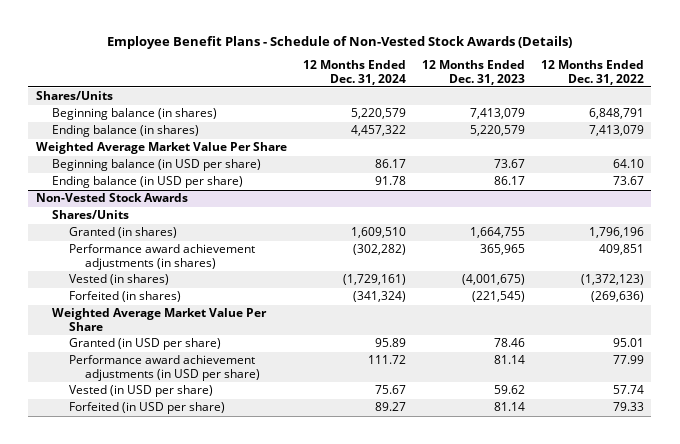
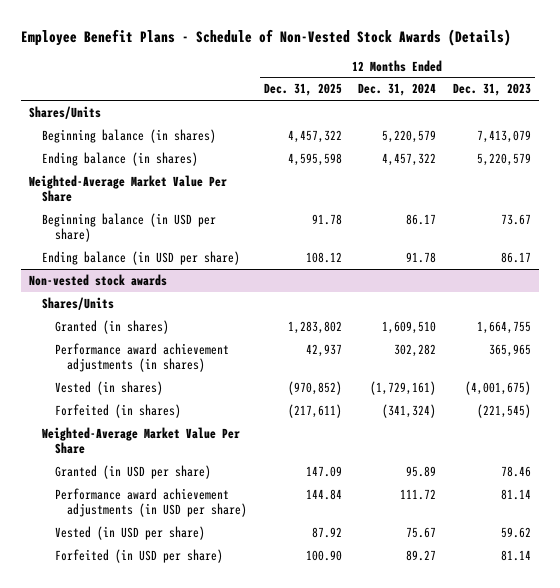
[540,60,644,85] 12 Months Ended Dec. 31, 2022 -> none
none -> [263,83,342,97] Dec. 31, 2025
[35,142,287,155] Weighted Average Market Value Per Share -> [29,174,228,203] Weighted-Average Market Value Per Share
[35,193,188,203] Non-Vested Stock Awards -> [29,273,168,286] Non-vested stock awards
[352,244,406,256] (302,282) -> [394,343,437,357] 302,282
[52,308,268,331] Weighted Average Market Value Per Share -> [42,426,241,455] Weighted-Average Market Value Per Share

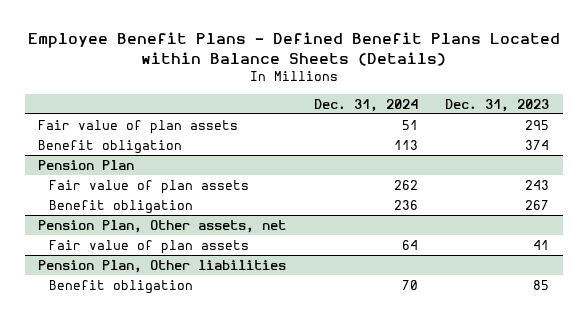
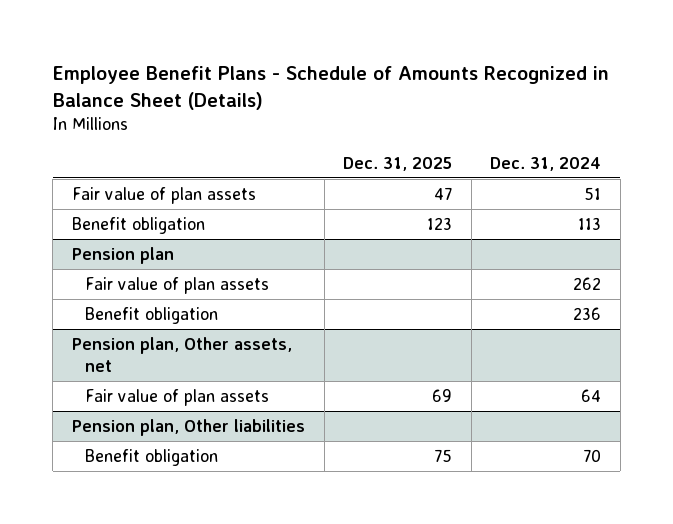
[27,32,560,66] Employee Benefit Plans - Defined Benefit Plans Located within Balance Sheets (Details) -> [52,65,609,110] Employee Benefit Plans - Schedule of Amounts Recognized in Balance Sheet (Details)
[445,98,550,112] Dec. 31, 2023 -> none
none -> [343,156,453,171] Dec. 31, 2025
[38,159,135,170] Pension Plan -> [71,246,174,264] Pension plan
[38,219,287,233] Pension Plan, Other assets, net -> [71,336,292,373] Pension plan, Other assets, net
[38,259,287,273] Pension Plan, Other liabilities -> [71,418,305,436] Pension plan, Other liabilities

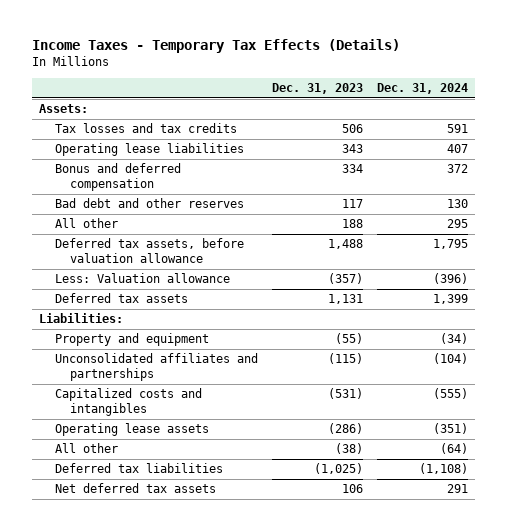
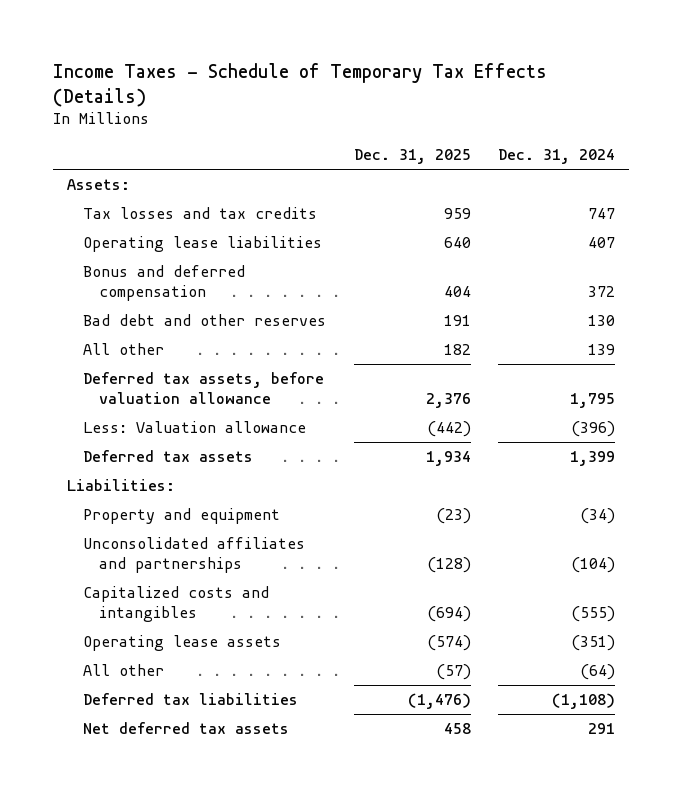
[32,39,401,54] Income Taxes - Temporary Tax Effects (Details) -> [53,62,548,107] Income Taxes - Schedule of Temporary Tax Effects (Details)
[271,83,363,95] Dec. 31, 2023 -> none
none -> [353,149,471,165] Dec. 31, 2025
[446,124,468,134] 591 -> [588,208,616,220] 747
[446,219,468,229] 295 -> [588,344,616,356] 139

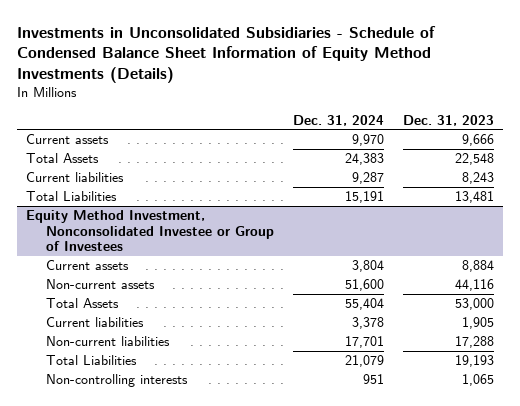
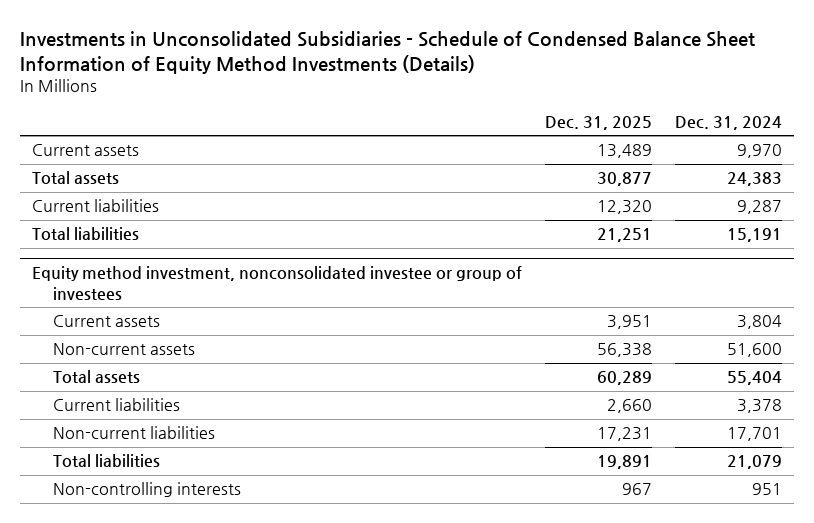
[402,114,494,126] Dec. 31, 2023 -> none
none -> [544,115,652,130] Dec. 31, 2025
[26,153,100,164] Total Assets -> [31,171,119,185] Total assets
[26,191,118,202] Total Liabilities -> [31,227,139,241] Total liabilities
[26,210,275,251] Equity Method Investment, Nonconsolidated Investee or Group of Investees -> [31,265,522,300] Equity method investment, nonconsolidated investee or group of investees
[46,298,120,309] Total Assets -> [52,370,140,384] Total assets
[46,355,138,366] Total Liabilities -> [52,454,160,468] Total liabilities

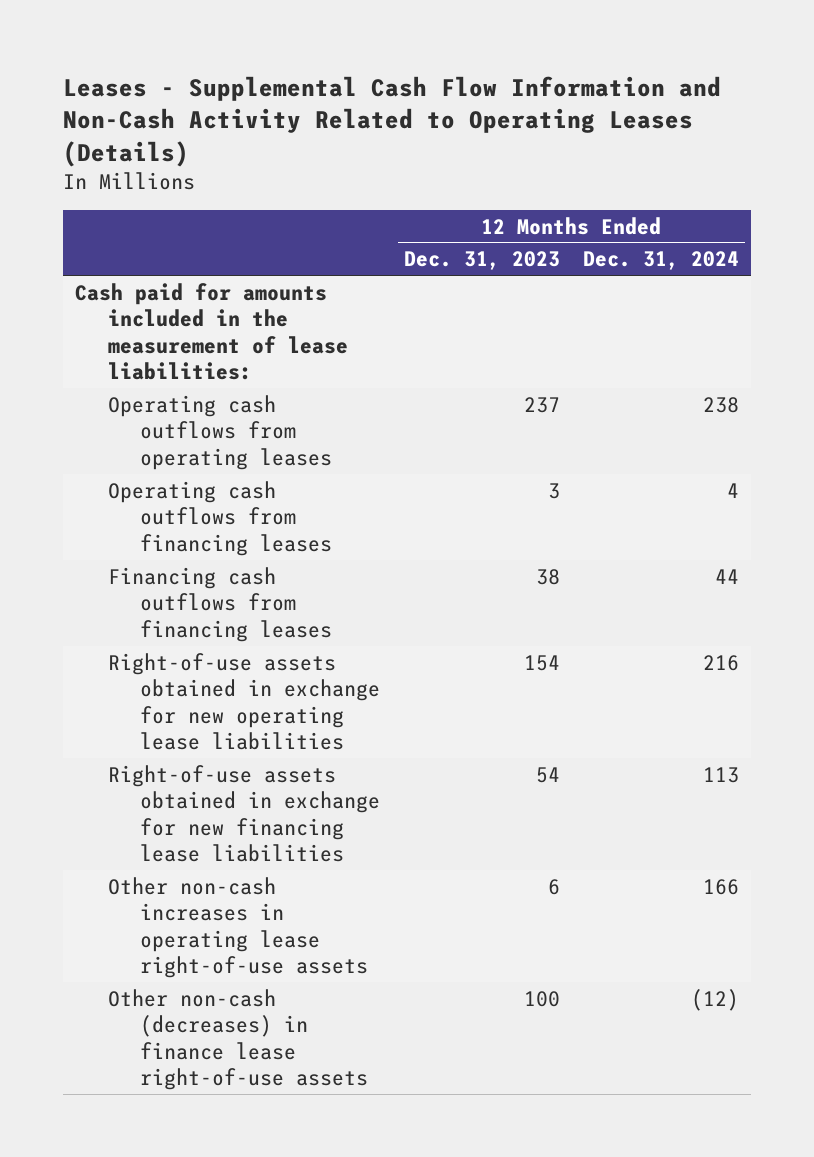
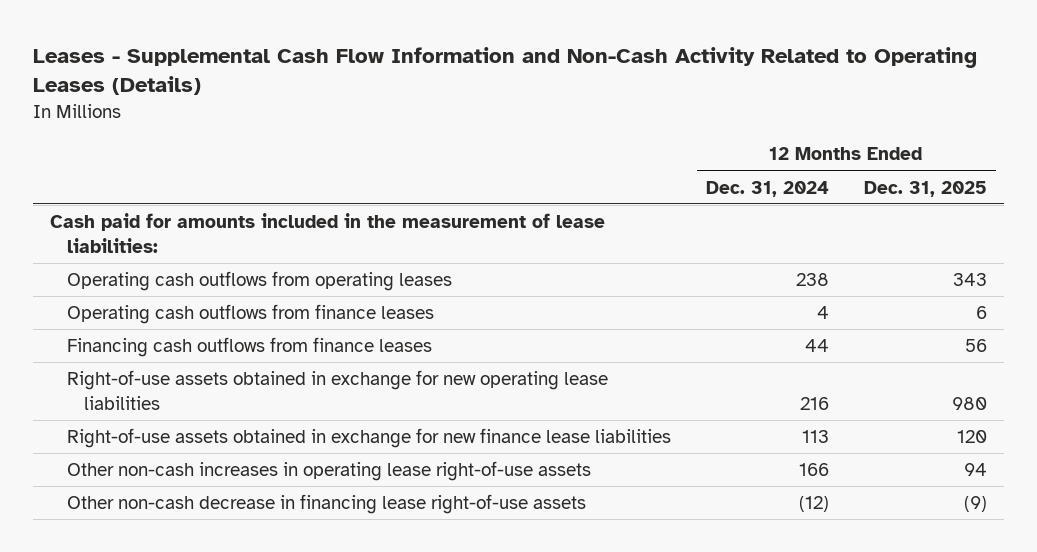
[403,251,560,271] Dec. 31, 2023 -> none
none -> [863,180,987,197] Dec. 31, 2025
[107,480,333,556] Operating cash outflows from financing leases -> [67,304,435,325] Operating cash outflows from finance leases
[107,566,333,642] Financing cash outflows from financing leases -> [67,337,433,358] Financing cash outflows from finance leases
[107,764,381,863] Right-of-use assets obtained in exchange for new financing lease liabilities -> [67,428,672,449] Right-of-use assets obtained in exchange for new finance lease liabilities
[107,988,369,1091] Other non-cash (decreases) in finance lease right-of-use assets -> [67,494,587,515] Other non-cash decrease in financing lease right-of-use assets

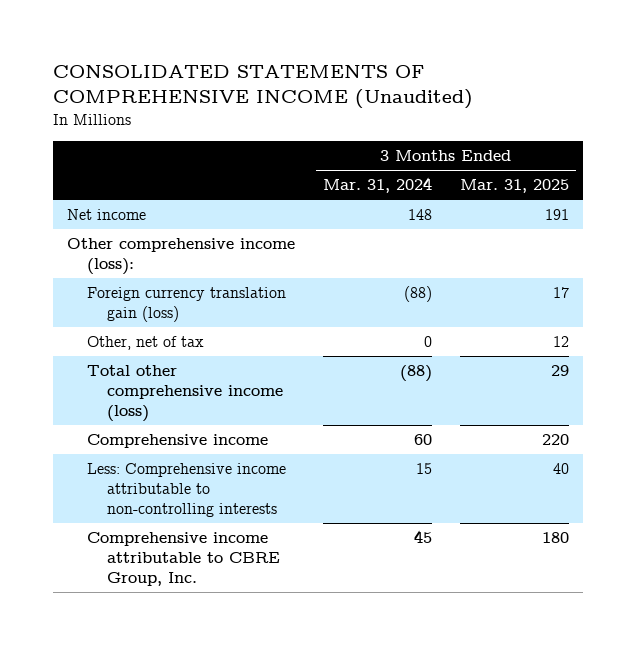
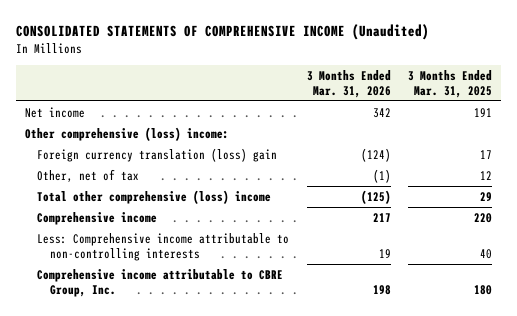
[322,177,432,194] Mar. 31, 2024 -> none
none -> [306,69,391,98] 3 Months Ended Mar. 31, 2026
[66,238,295,276] Other comprehensive income (loss): -> [24,126,229,141] Other comprehensive (loss) income:
[86,287,286,323] Foreign currency translation gain (loss) -> [37,147,278,162] Foreign currency translation (loss) gain
[86,365,284,423] Total other comprehensive income (loss) -> [37,189,272,204] Total other comprehensive (loss) income

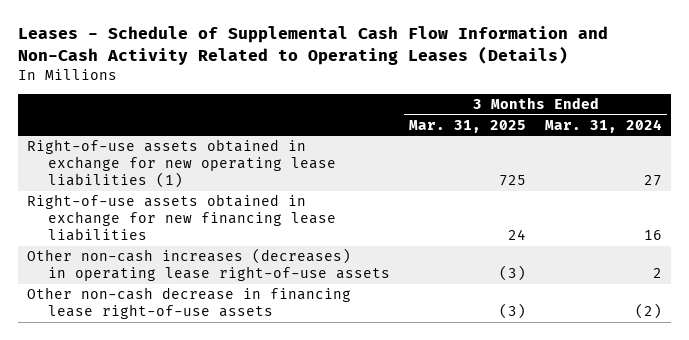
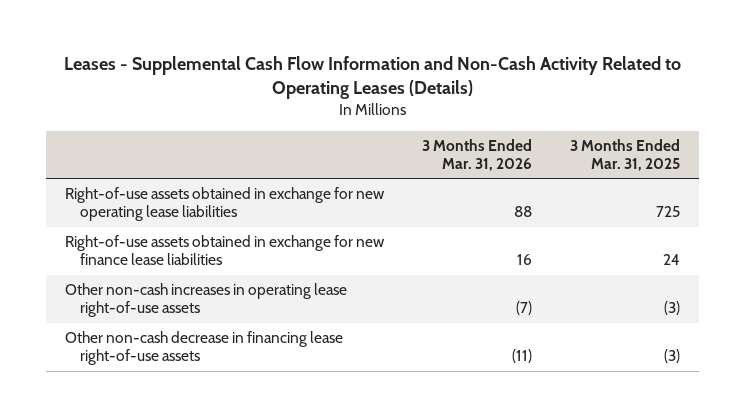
[17,26,608,66] Leases - Schedule of Supplemental Cash Flow Information and Non-Cash Activity Related to Operating Leases (Details) -> [63,56,681,100] Leases - Supplemental Cash Flow Information and Non-Cash Activity Related to Operating Leases (Details)
[545,118,663,133] Mar. 31, 2024 -> none
none -> [422,138,533,172] 3 Months Ended Mar. 31, 2026
[27,139,337,189] Right-of-use assets obtained in exchange for new operating lease liabilities (1) -> [65,187,386,222] Right-of-use assets obtained in exchange for new operating lease liabilities
[27,194,337,242] Right-of-use assets obtained in exchange for new financing lease liabilities -> [65,235,386,266] Right-of-use assets obtained in exchange for new finance lease liabilities
[27,248,391,282] Other non-cash increases (decreases) in operating lease right-of-use assets -> [65,283,348,318] Other non-cash increases in operating lease right-of-use assets

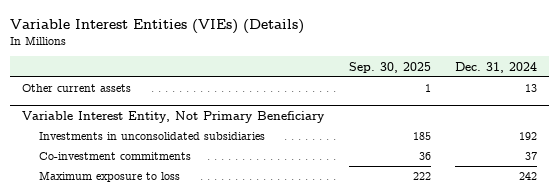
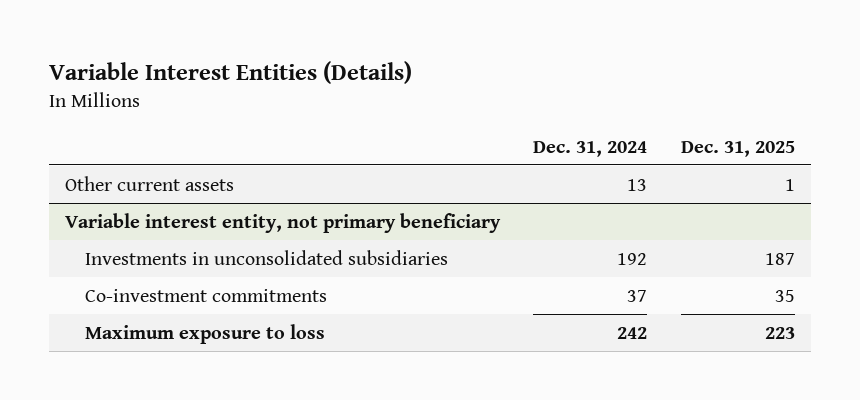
[10,18,305,34] Variable Interest Entities (VIEs) (Details) -> [48,61,412,85] Variable Interest Entities (Details)
[348,61,431,73] Sep. 30, 2025 -> none
none -> [680,140,795,157] Dec. 31, 2025
[22,110,326,123] Variable Interest Entity, Not Primary Beneficiary -> [65,212,502,233] Variable interest entity, not primary beneficiary

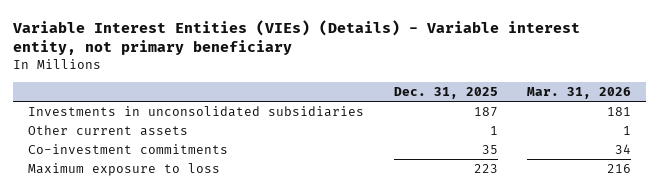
[48,61,412,85] Variable Interest Entities (Details) -> [13,19,581,56] Variable Interest Entities (VIEs) (Details) - Variable interest entity, not primary beneficiary
[533,140,648,157] Dec. 31, 2024 -> none
none -> [527,86,632,99] Mar. 31, 2026
[65,212,502,233] Variable interest entity, not primary beneficiary -> none
[65,175,235,191] Other current assets -> [27,125,188,137] Other current assets

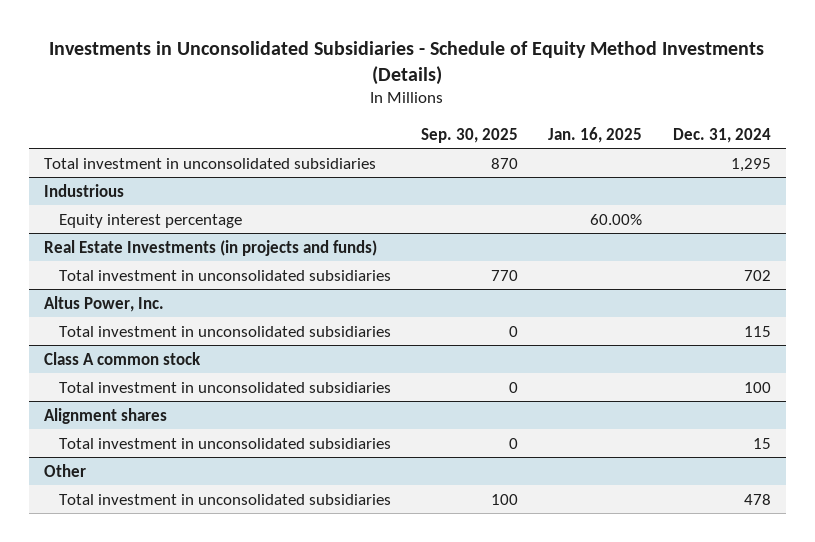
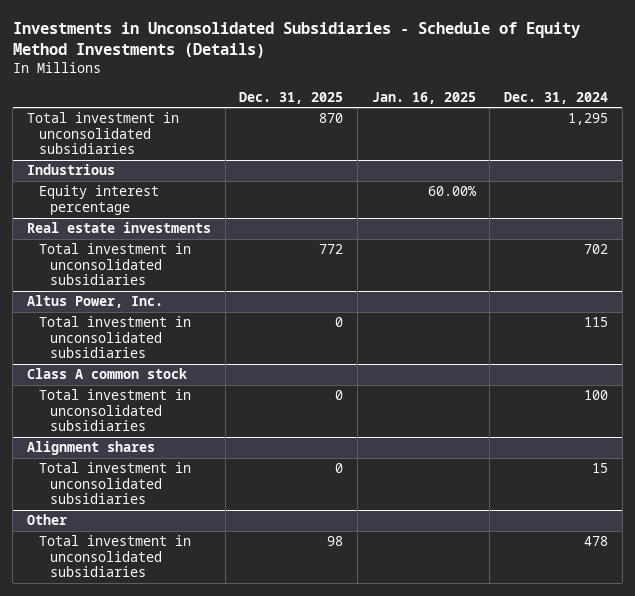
[420,127,518,143] Sep. 30, 2025 -> none
none -> [239,91,344,104] Dec. 31, 2025
[43,239,377,256] Real Estate Investments (in projects and funds) -> [26,222,211,234] Real estate investments

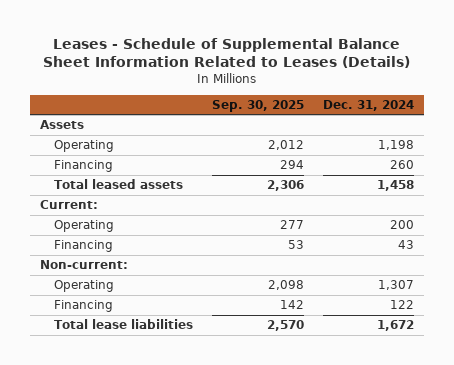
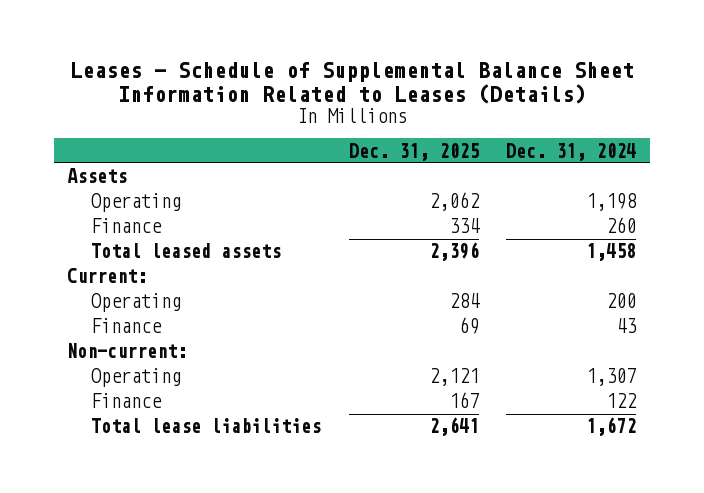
[212,99,305,112] Sep. 30, 2025 -> none
none -> [348,142,479,161] Dec. 31, 2025
[54,160,114,173] Financing -> [90,218,162,234] Finance
[54,240,114,253] Financing -> [90,318,162,334] Finance
[54,300,114,313] Financing -> [90,393,162,409] Finance

